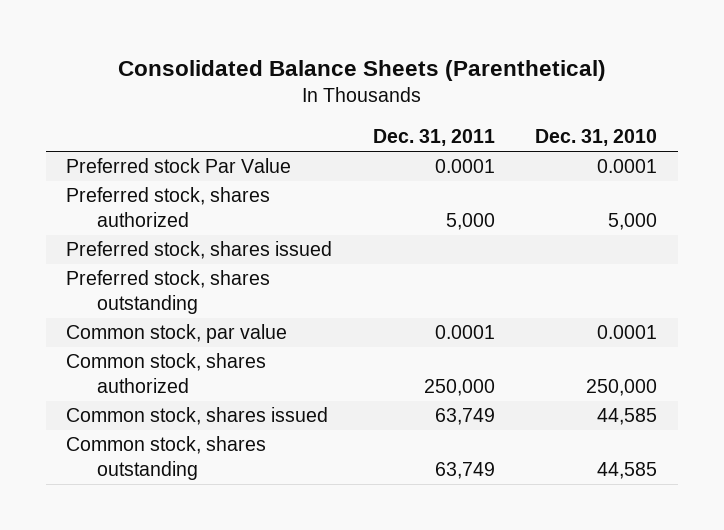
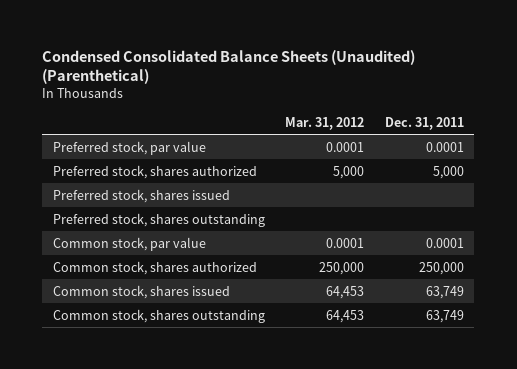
[117,60,606,82] Consolidated Balance Sheets (Parenthetical) -> [42,49,416,85] Condensed Consolidated Balance Sheets (Unaudited) (Parenthetical)
[535,129,658,147] Dec. 31, 2010 -> none
none -> [285,117,365,131] Mar. 31, 2012
[66,158,292,174] Preferred stock Par Value -> [52,140,206,155] Preferred stock, par value

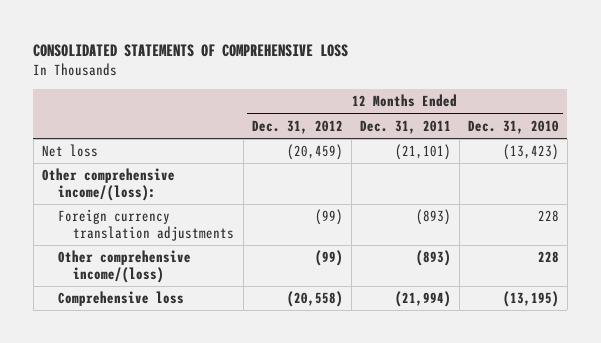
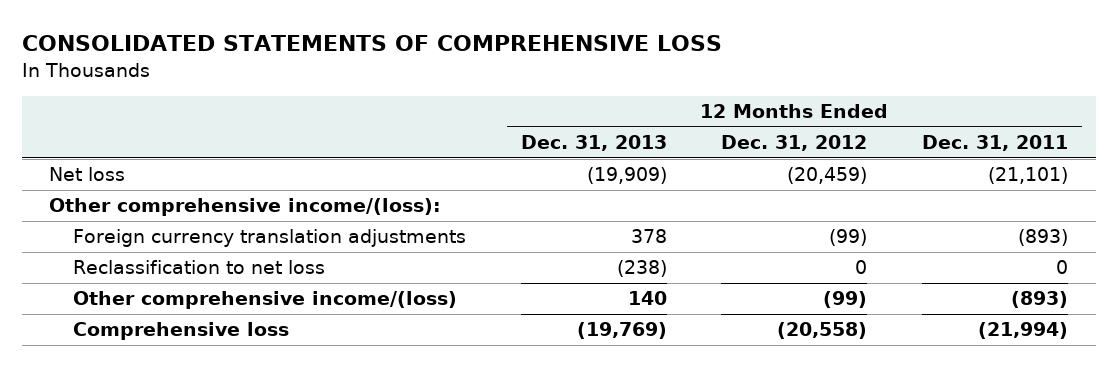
[467,119,559,134] Dec. 31, 2010 -> none
none -> [520,135,667,152] Dec. 31, 2013
none -> [72,260,325,275] Reclassification to net loss

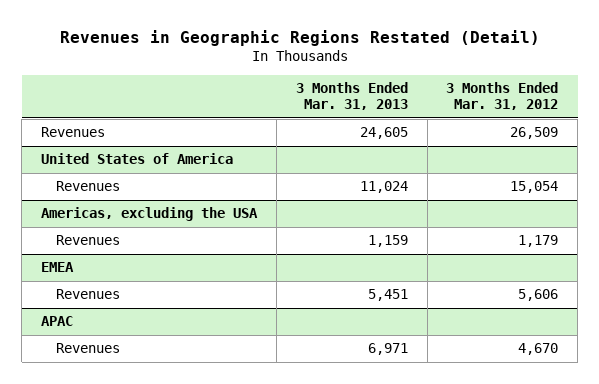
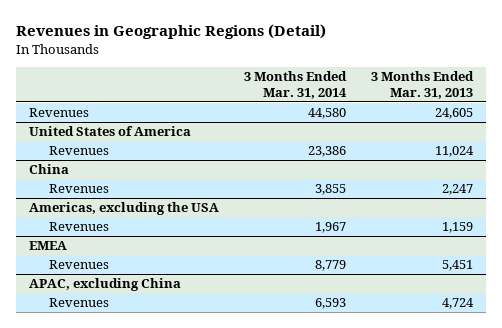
[59,29,540,46] Revenues in Geographic Regions Restated (Detail) -> [16,24,327,40] Revenues in Geographic Regions (Detail)
[446,82,559,111] 3 Months Ended Mar. 31, 2012 -> none
none -> [244,71,348,99] 3 Months Ended Mar. 31, 2014
none -> [28,164,69,175] China
none -> [49,184,110,194] Revenues
[41,316,74,327] APAC -> none
none -> [28,278,181,292] APAC, excluding China
[367,343,408,356] 6,971 -> [442,298,475,310] 4,724

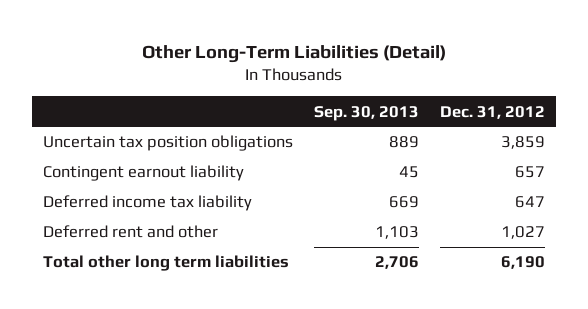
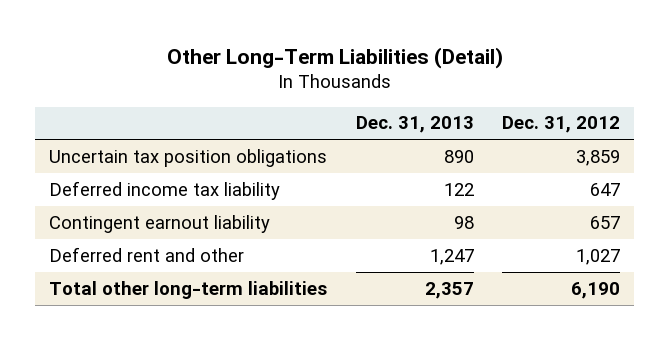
[314,105,420,121] Sep. 30, 2013 -> none
none -> [355,116,474,134] Dec. 31, 2013
[43,165,245,182] Contingent earnout liability -> [49,214,271,233] Contingent earnout liability
[43,255,290,272] Total other long term liabilities -> [49,280,328,299] Total other long-term liabilities

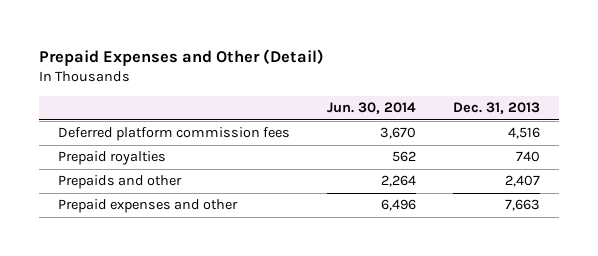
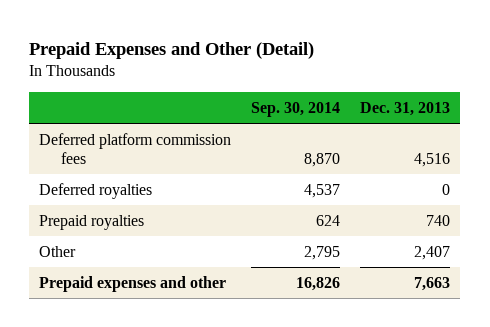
[327,102,417,115] Jun. 30, 2014 -> none
none -> [251,102,341,118] Sep. 30, 2014
none -> [39,182,153,199] Deferred royalties
[57,175,182,190] Prepaids and other -> [39,245,77,257] Other

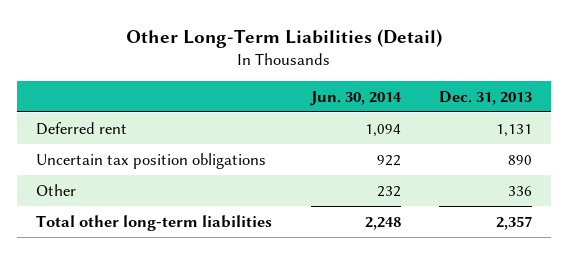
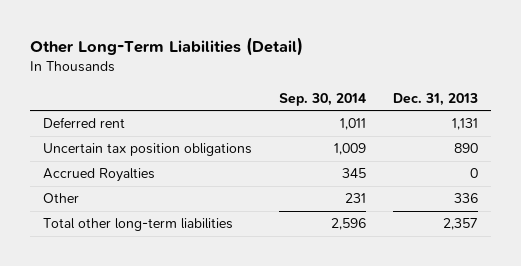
[309,90,402,106] Jun. 30, 2014 -> none
none -> [279,92,367,106] Sep. 30, 2014
none -> [43,168,156,183] Accrued Royalties

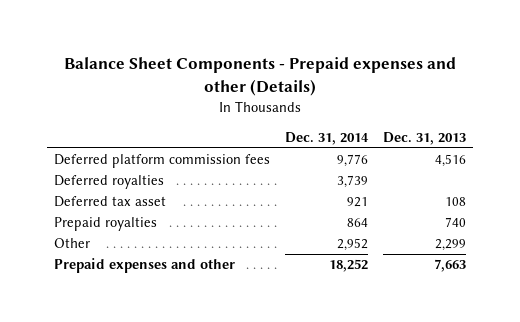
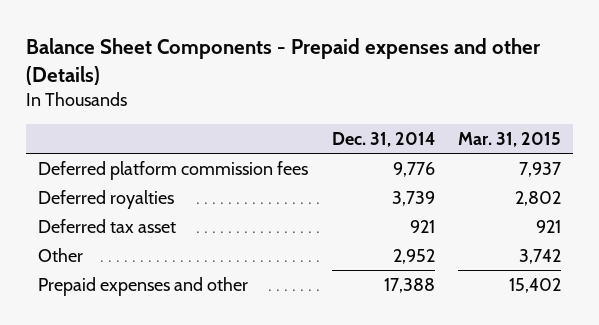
[382,131,466,145] Dec. 31, 2013 -> none
none -> [458,131,562,147] Mar. 31, 2015
[54,217,158,232] Prepaid royalties -> none
[328,259,368,273] 18,252 -> [383,277,435,293] 17,388

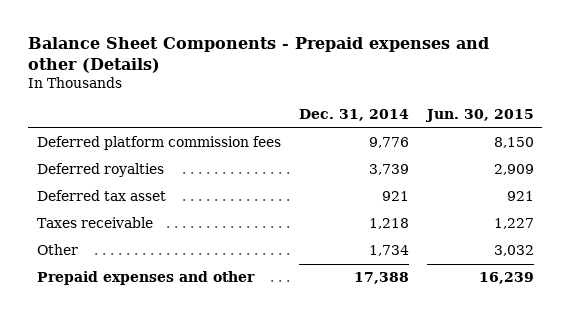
[458,131,562,147] Mar. 31, 2015 -> none
none -> [424,109,534,123] Jun. 30, 2015
none -> [36,217,153,229] Taxes receivable
[392,248,435,264] 2,952 -> [368,245,409,257] 1,734

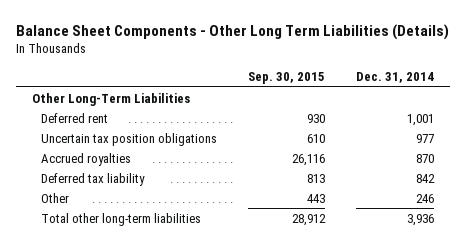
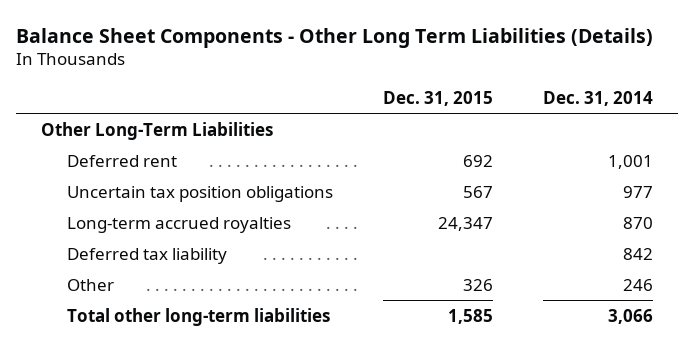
[248,71,326,84] Sep. 30, 2015 -> none
none -> [382,90,493,106] Dec. 31, 2015
[41,152,132,166] Accrued royalties -> [66,216,291,233] Long-term accrued royalties
[407,213,435,226] 3,936 -> [608,308,654,324] 3,066

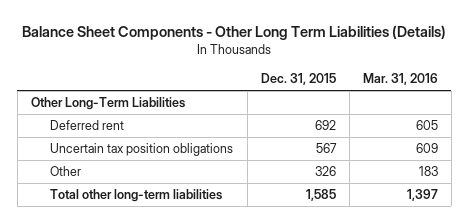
[543,90,654,106] Dec. 31, 2014 -> none
none -> [362,73,438,86] Mar. 31, 2016
[66,216,291,233] Long-term accrued royalties -> none
[66,247,227,264] Deferred tax liability -> none

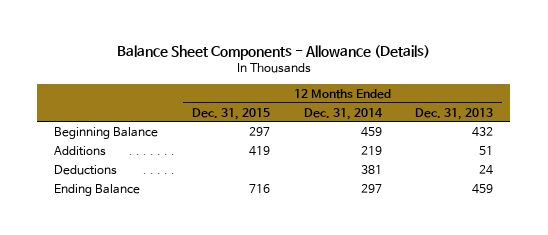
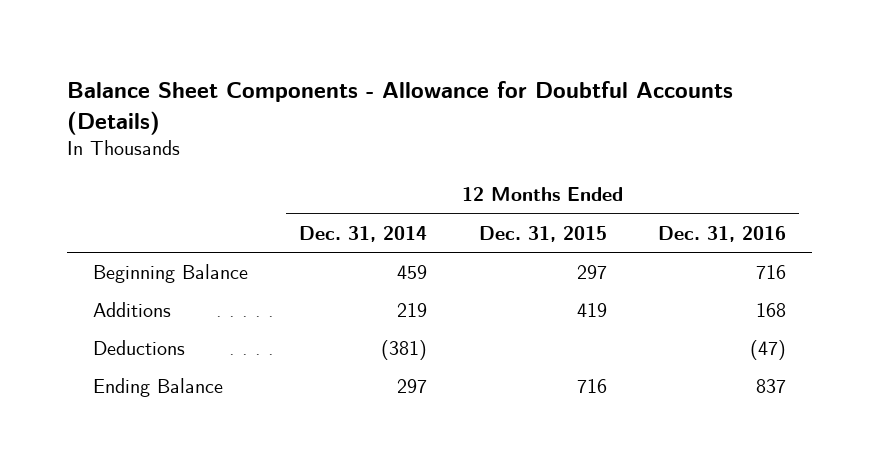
[116,44,430,60] Balance Sheet Components - Allowance (Details) -> [67,80,734,135] Balance Sheet Components - Allowance for Doubtful Accounts (Details)
[415,107,494,120] Dec. 31, 2013 -> none
none -> [658,225,787,242] Dec. 31, 2016
[360,164,382,174] 381 -> [381,340,428,361] (381)

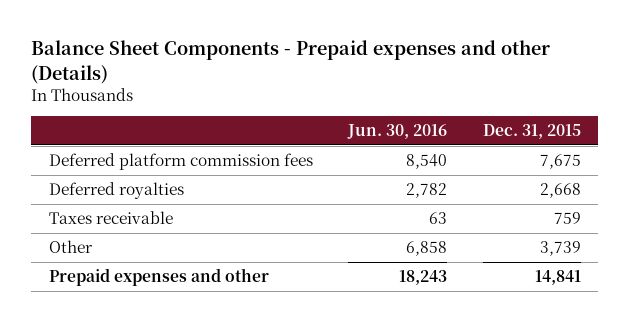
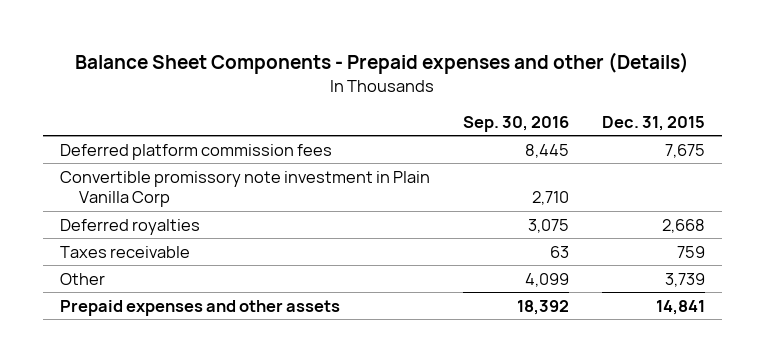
[347,124,448,140] Jun. 30, 2016 -> none
none -> [462,115,569,132] Sep. 30, 2016
none -> [59,170,430,208] Convertible promissory note investment in Plain Vanilla Corp
[48,267,269,286] Prepaid expenses and other -> [59,299,340,316] Prepaid expenses and other assets

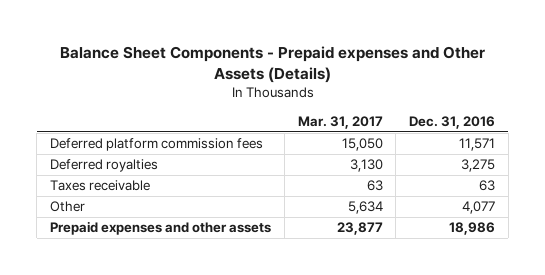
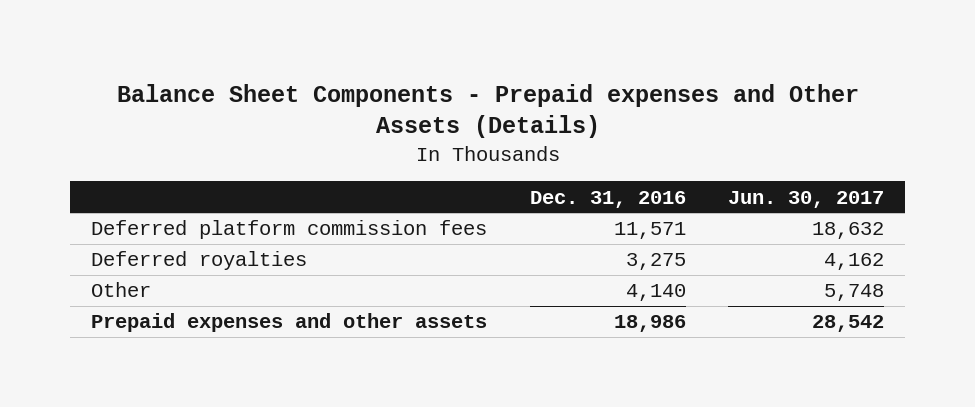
[297,115,383,129] Mar. 31, 2017 -> none
none -> [727,190,884,208] Jun. 30, 2017
[50,180,151,192] Taxes receivable -> none
[462,201,496,215] 4,077 -> [625,284,686,302] 4,140

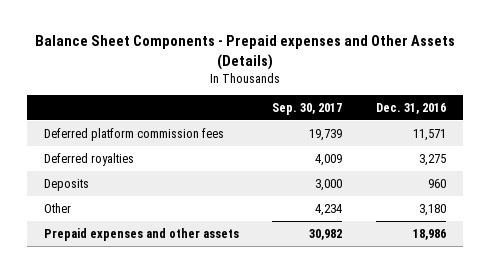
[727,190,884,208] Jun. 30, 2017 -> none
none -> [272,103,343,116] Sep. 30, 2017
none -> [43,178,89,191] Deposits
[625,284,686,302] 4,140 -> [418,203,446,216] 3,180

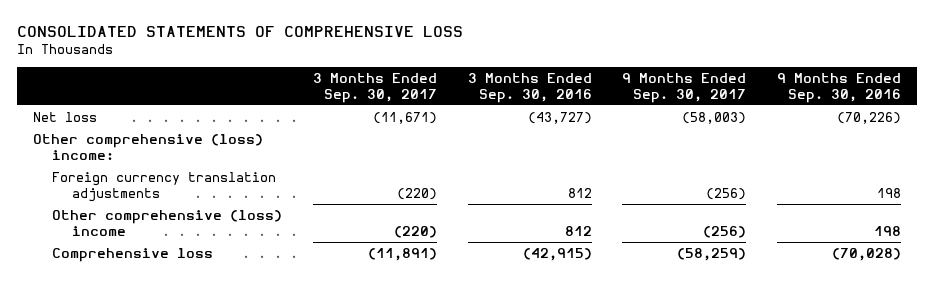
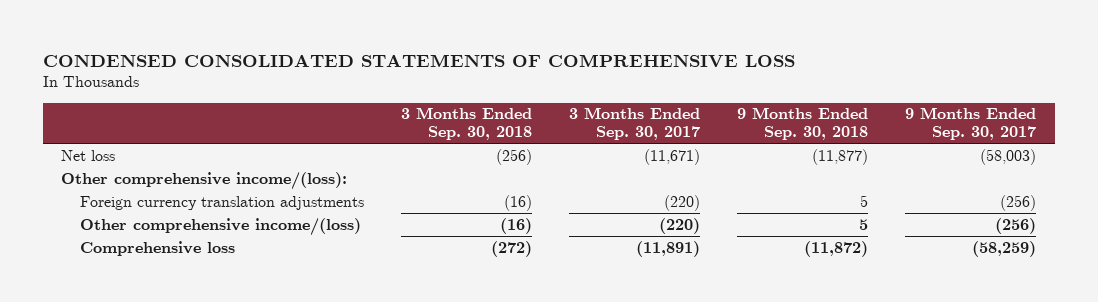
[17,25,464,37] CONSOLIDATED STATEMENTS OF COMPREHENSIVE LOSS -> [42,53,795,67] CONDENSED CONSOLIDATED STATEMENTS OF COMPREHENSIVE LOSS
[467,72,592,103] 3 Months Ended Sep. 30, 2016 -> none
[777,72,902,103] 9 Months Ended Sep. 30, 2016 -> none
none -> [400,107,532,141] 3 Months Ended Sep. 30, 2018
none -> [737,107,869,141] 9 Months Ended Sep. 30, 2018
[32,133,263,160] Other comprehensive (loss) income: -> [61,171,348,190] Other comprehensive income/(loss):
[52,209,283,236] Other comprehensive (loss) income -> [79,217,361,236] Other comprehensive income/(loss)

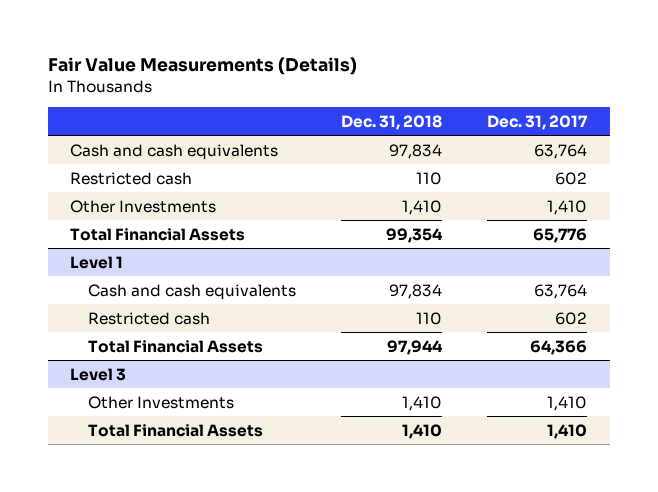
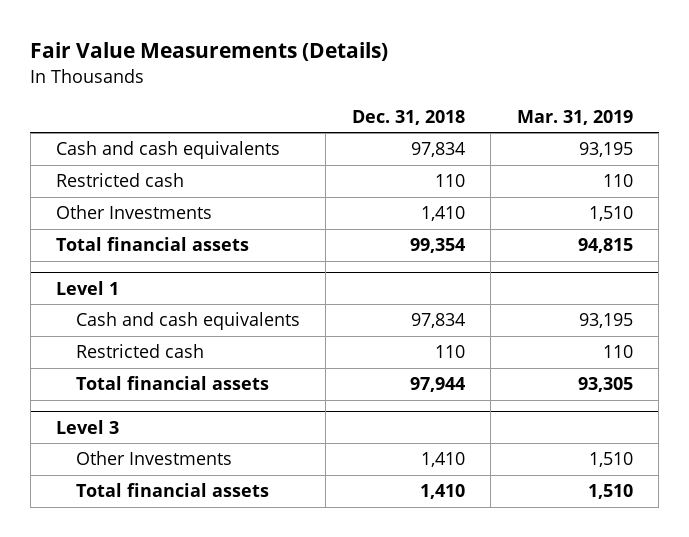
[487,114,589,130] Dec. 31, 2017 -> none
none -> [516,109,633,125] Mar. 31, 2019
[70,227,246,241] Total Financial Assets -> [56,237,250,252] Total financial assets
[87,339,263,353] Total Financial Assets -> [75,376,269,391] Total financial assets
[87,423,263,437] Total Financial Assets -> [75,483,269,498] Total financial assets

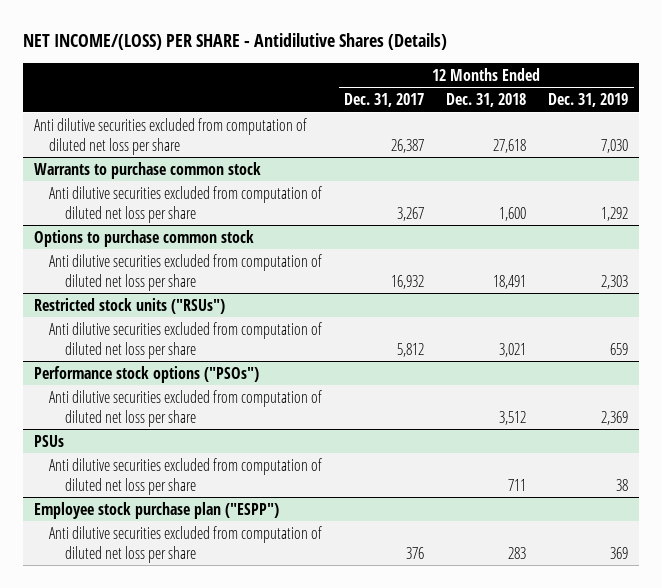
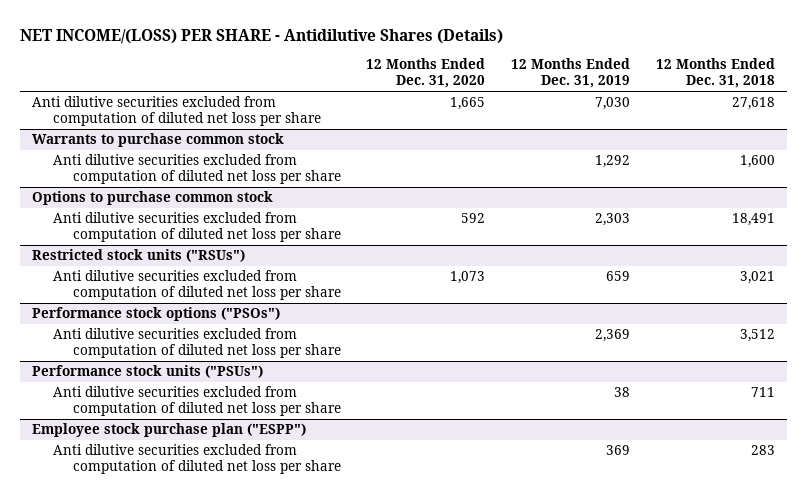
[344,93,425,108] Dec. 31, 2017 -> none
none -> [366,58,486,89] 12 Months Ended Dec. 31, 2020
[33,434,64,447] PSUs -> [32,365,264,379] Performance stock units ("PSUs")

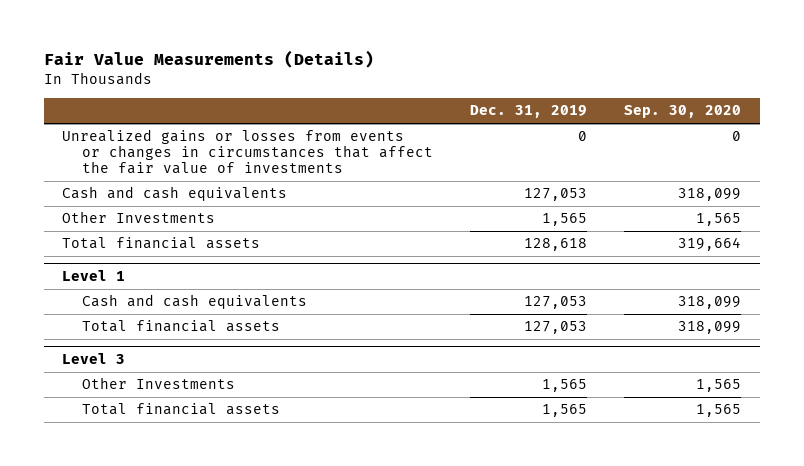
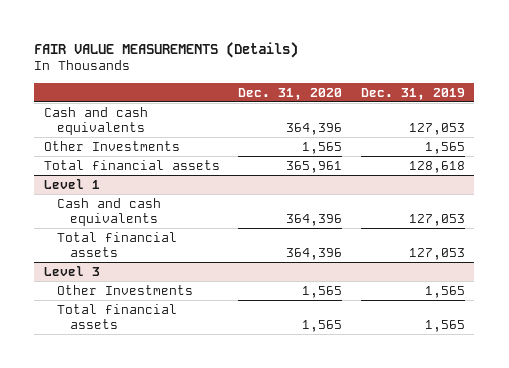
[43,50,374,69] Fair Value Measurements (Details) -> [34,41,299,58] FAIR VALUE MEASUREMENTS (Details)
[624,105,742,119] Sep. 30, 2020 -> none
none -> [238,87,343,100] Dec. 31, 2020
[62,129,433,175] Unrealized gains or losses from events or changes in circumstances that affect the fair value of investments -> none

